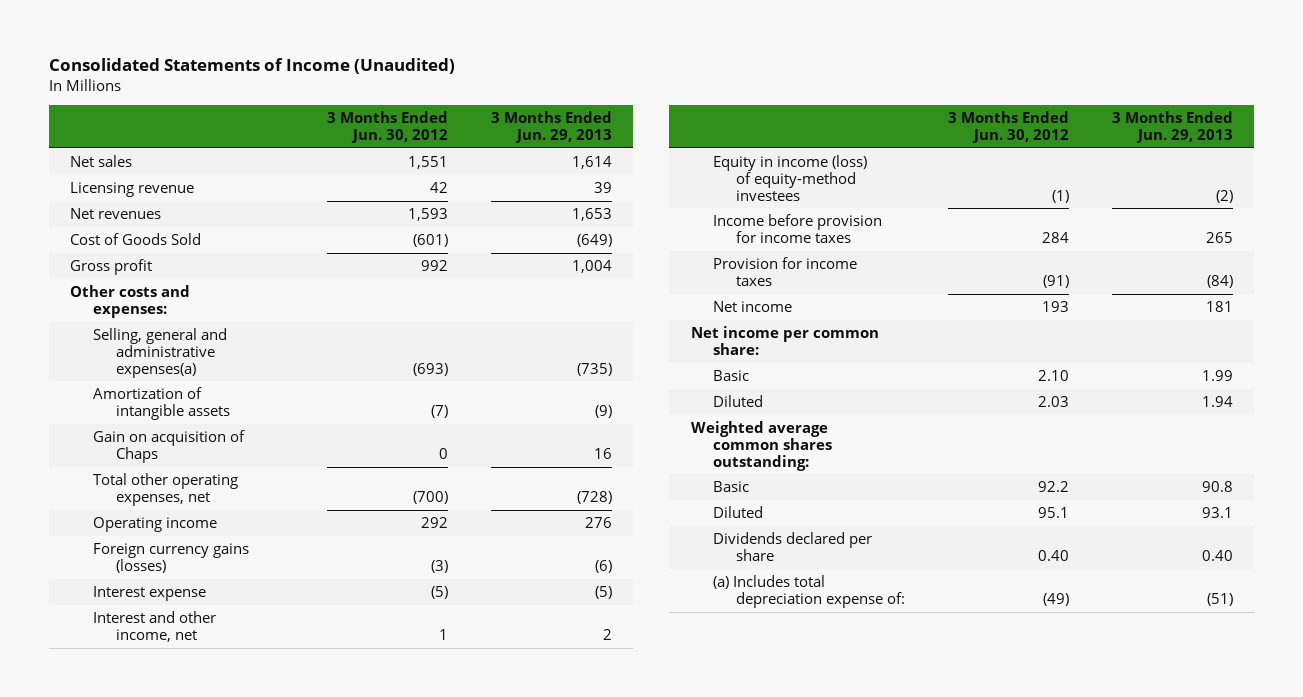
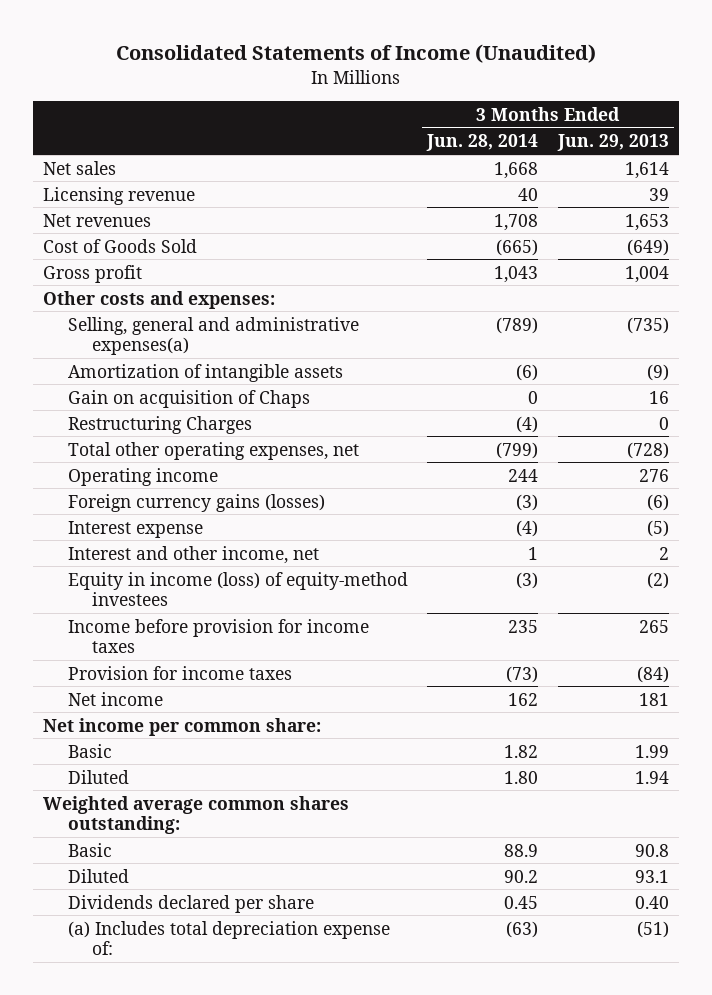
[327,110,449,143] 3 Months Ended Jun. 30, 2012 -> none
none -> [426,134,539,152] Jun. 28, 2014
none -> [67,415,252,434] Restructuring Charges

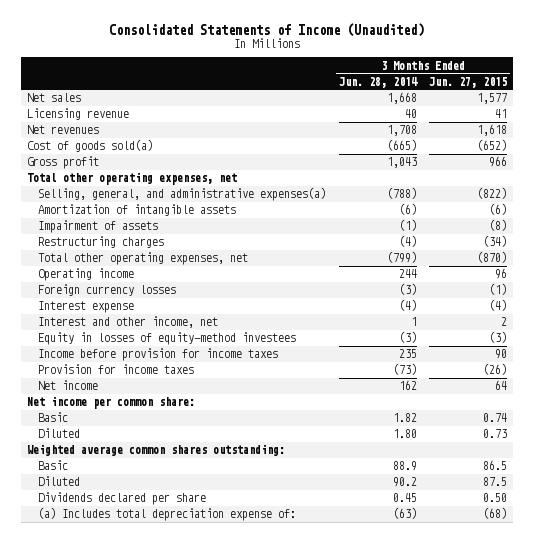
[557,134,670,152] Jun. 29, 2013 -> none
none -> [428,76,507,88] Jun. 27, 2015
[42,238,197,253] Cost of Goods Sold -> [26,139,153,153] Cost of goods sold(a)
[42,290,275,309] Other costs and expenses: -> [26,172,237,186] Total other operating expenses, net
[67,316,359,356] Selling, general and administrative expenses(a) -> [38,187,327,202] Selling, general, and administrative expenses(a)
[496,316,539,334] (789) -> [386,187,417,200] (788)
[67,389,310,408] Gain on acquisition of Chaps -> none
none -> [38,220,159,234] Impairment of assets
[67,415,252,434] Restructuring Charges -> [38,236,165,249] Restructuring charges
[67,493,325,512] Foreign currency gains (losses) -> [38,284,177,297] Foreign currency losses
[67,571,408,607] Equity in income (loss) of equity-method investees -> [38,332,297,346] Equity in losses of equity-method investees

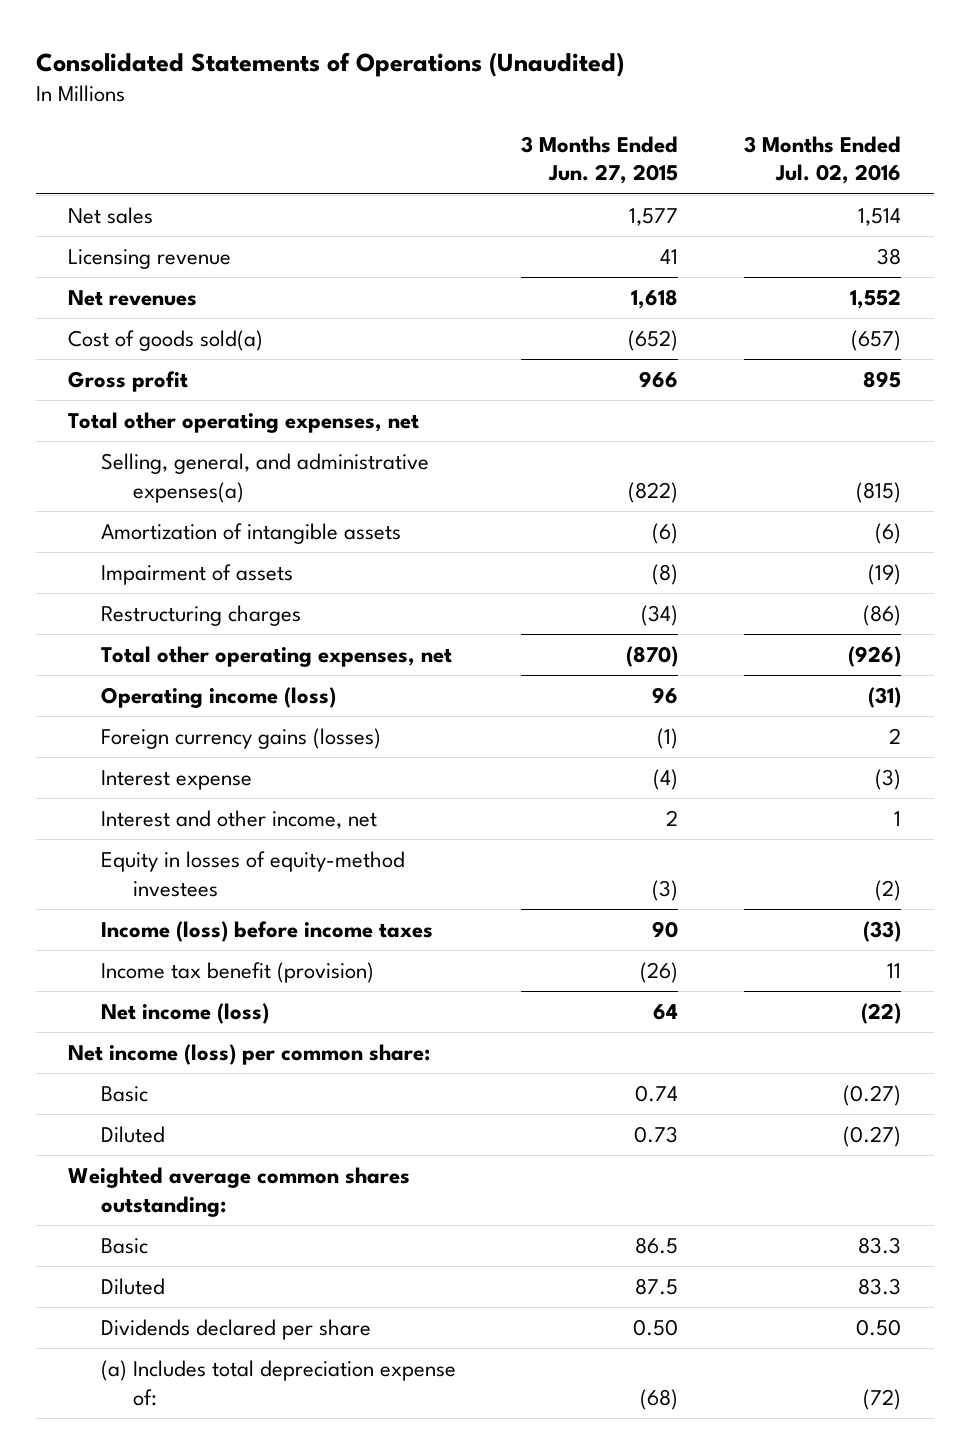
[108,23,424,38] Consolidated Statements of Income (Unaudited) -> [35,51,624,77] Consolidated Statements of Operations (Unaudited)
[338,76,418,88] Jun. 28, 2014 -> none
none -> [743,135,901,185] 3 Months Ended Jul. 02, 2016
[38,268,135,282] Operating income -> [100,687,336,709] Operating income (loss)
[38,284,177,297] Foreign currency losses -> [100,728,381,750] Foreign currency gains (losses)
[38,348,279,362] Income before provision for income taxes -> [100,921,433,943] Income (loss) before income taxes
[38,364,195,375] Provision for income taxes -> [100,962,374,984] Income tax benefit (provision)
[38,380,99,391] Net income -> [100,1003,269,1025] Net income (loss)
[26,396,195,410] Net income per common share: -> [68,1044,431,1066] Net income (loss) per common share:

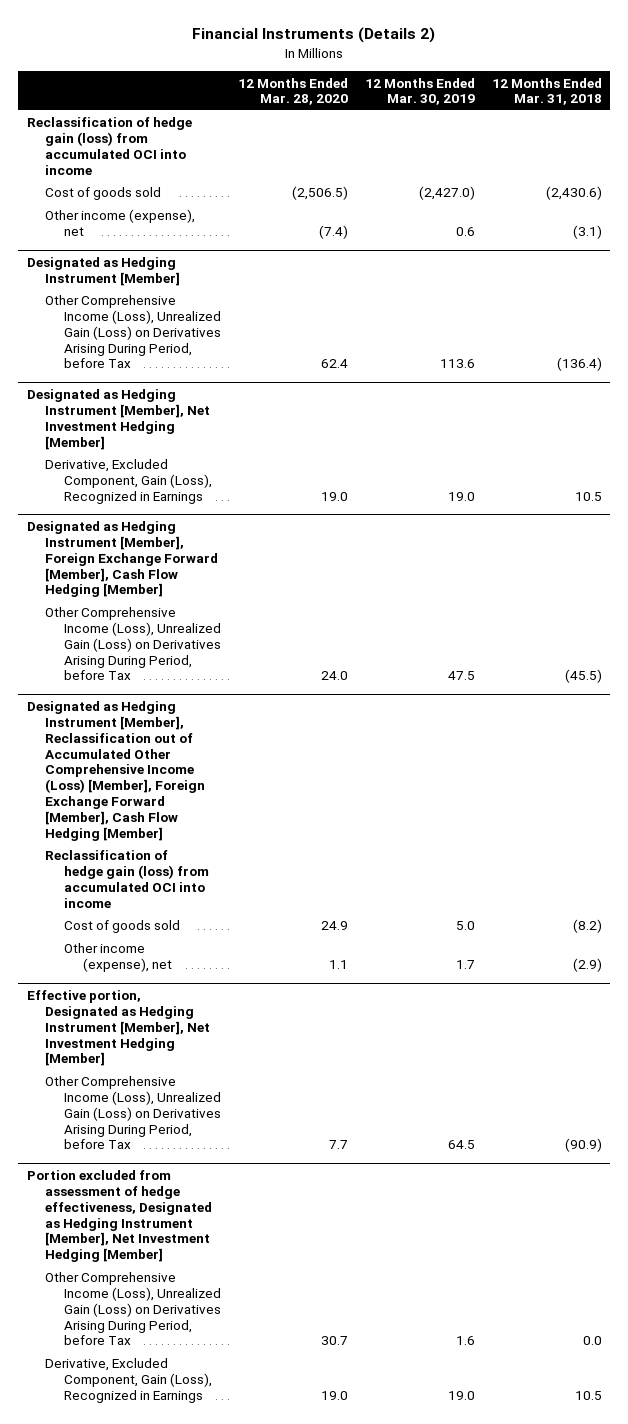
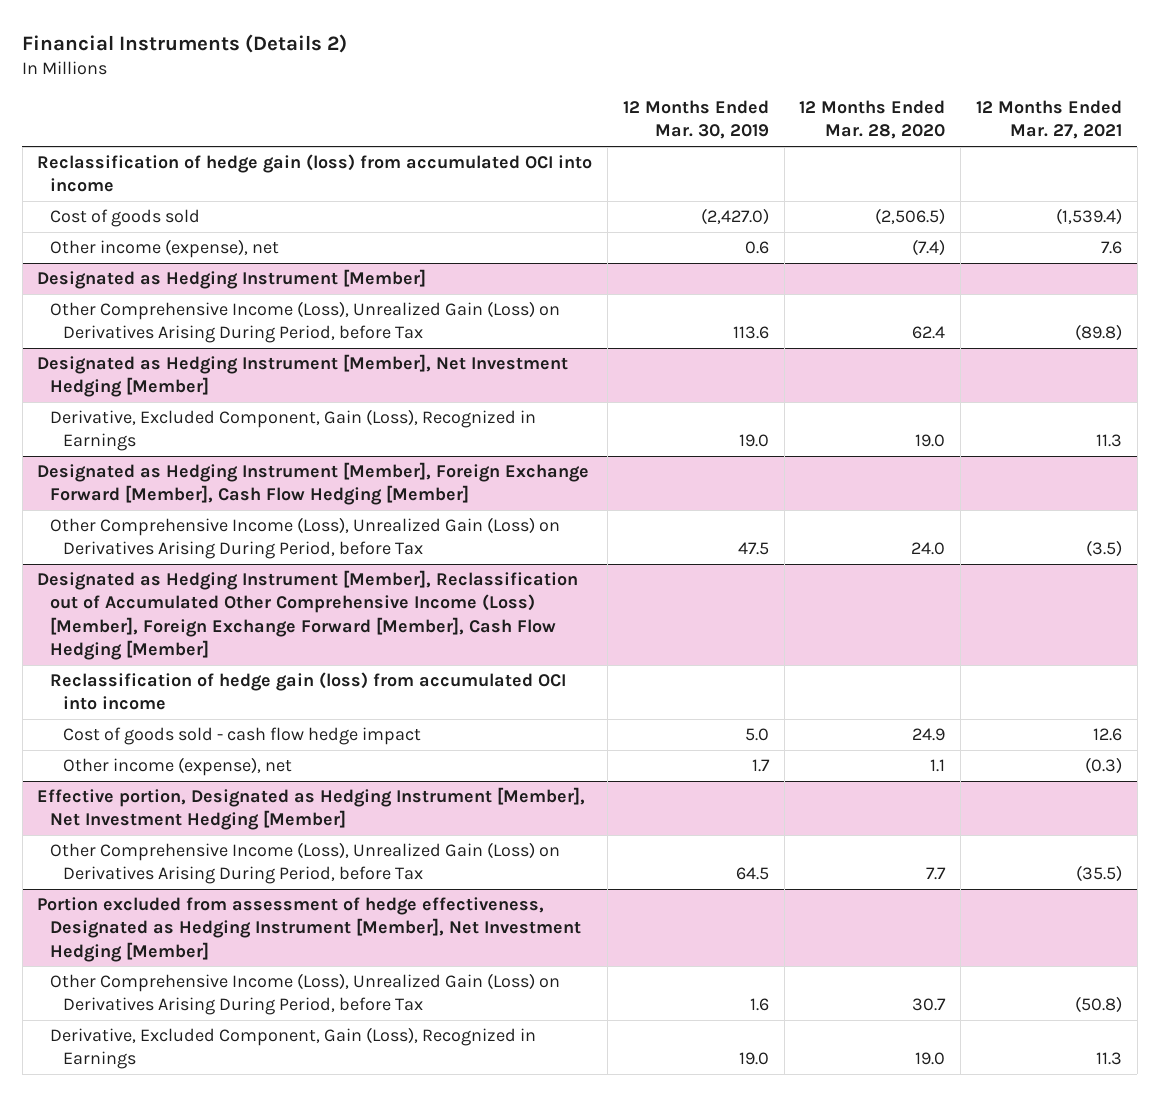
[491,77,602,106] 12 Months Ended Mar. 31, 2018 -> none
none -> [975,100,1122,140] 12 Months Ended Mar. 27, 2021
[64,920,181,934] Cost of goods sold -> [62,727,421,746] Cost of goods sold - cash flow hedge impact

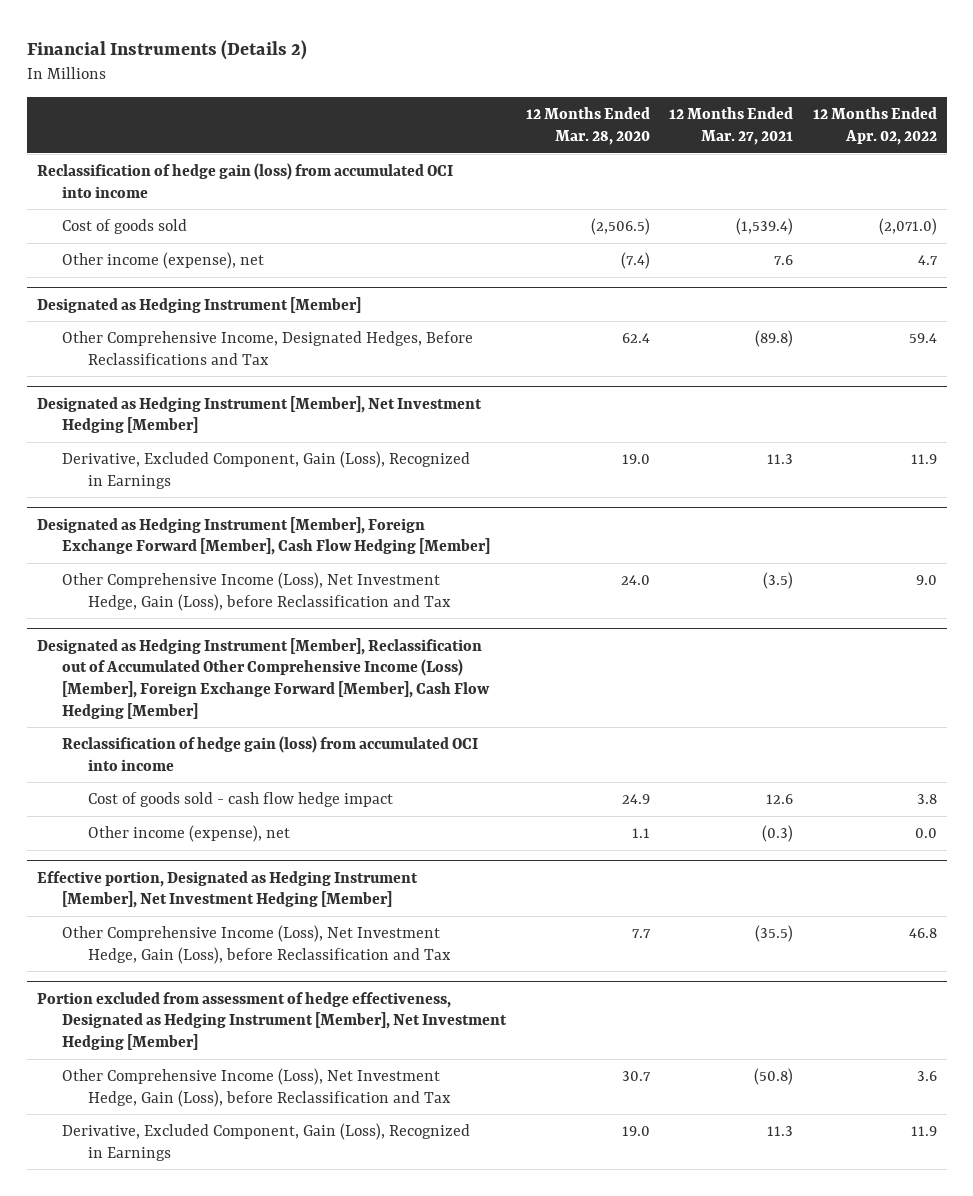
[622,100,769,140] 12 Months Ended Mar. 30, 2019 -> none
none -> [812,107,937,146] 12 Months Ended Apr. 02, 2022
[50,301,561,344] Other Comprehensive Income (Loss), Unrealized Gain (Loss) on Derivatives Arising During Period, before Tax -> [62,331,474,365] Other Comprehensive Income, Designated Hedges, Before Reclassifications and Tax
[50,517,561,560] Other Comprehensive Income (Loss), Unrealized Gain (Loss) on Derivatives Arising During Period, before Tax -> [62,572,451,611] Other Comprehensive Income (Loss), Net Investment Hedge, Gain (Loss), before Reclassification and Tax
[50,842,561,885] Other Comprehensive Income (Loss), Unrealized Gain (Loss) on Derivatives Arising During Period, before Tax -> [62,925,451,964] Other Comprehensive Income (Loss), Net Investment Hedge, Gain (Loss), before Reclassification and Tax
[50,973,561,1016] Other Comprehensive Income (Loss), Unrealized Gain (Loss) on Derivatives Arising During Period, before Tax -> [62,1068,451,1107] Other Comprehensive Income (Loss), Net Investment Hedge, Gain (Loss), before Reclassification and Tax

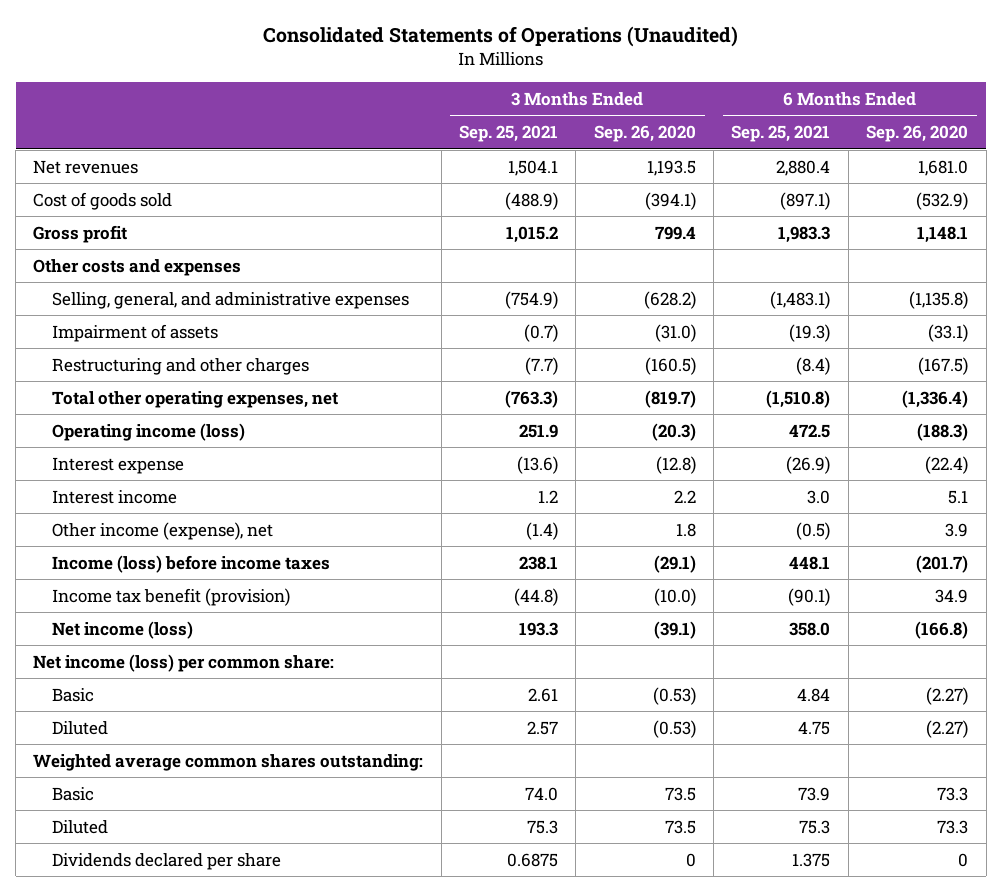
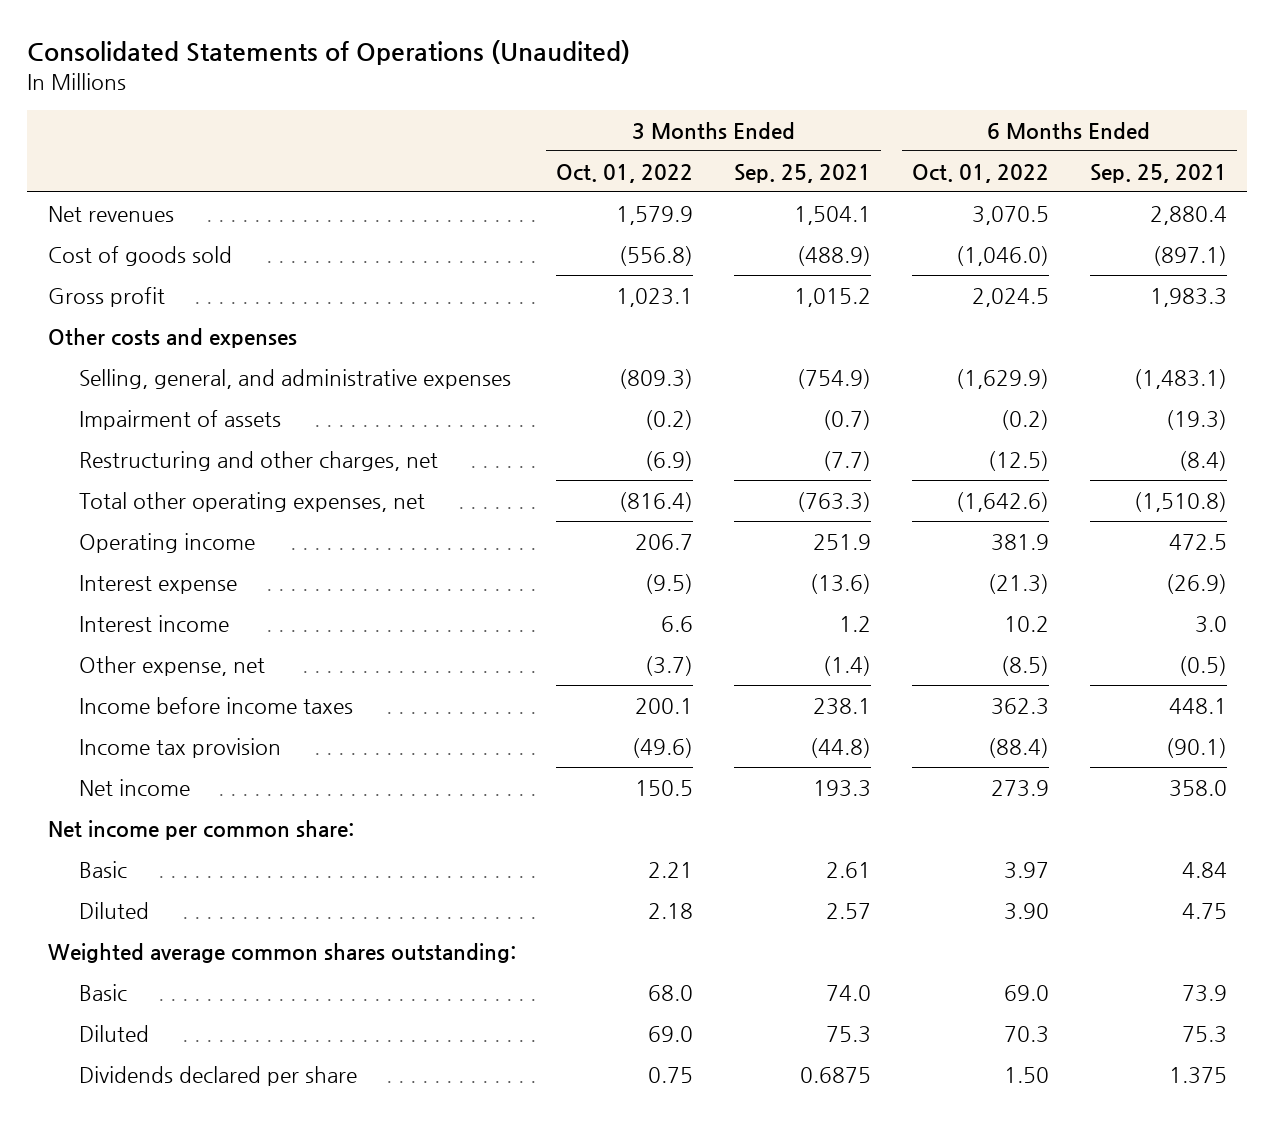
[593,125,696,143] Sep. 26, 2020 -> none
[866,125,969,143] Sep. 26, 2020 -> none
none -> [556,163,694,183] Oct. 01, 2022
none -> [911,163,1049,183] Oct. 01, 2022
[51,357,309,375] Restructuring and other charges -> [78,450,438,471] Restructuring and other charges, net
[51,422,245,441] Operating income (loss) -> [78,532,255,553] Operating income
[51,521,273,540] Other income (expense), net -> [78,655,265,676] Other expense, net
[51,554,330,573] Income (loss) before income taxes -> [78,696,353,714] Income before income taxes
[51,587,290,606] Income tax benefit (provision) -> [78,737,281,758] Income tax provision
[51,620,193,639] Net income (loss) -> [78,778,190,796] Net income
[33,653,335,672] Net income (loss) per common share: -> [47,819,354,840] Net income per common share:

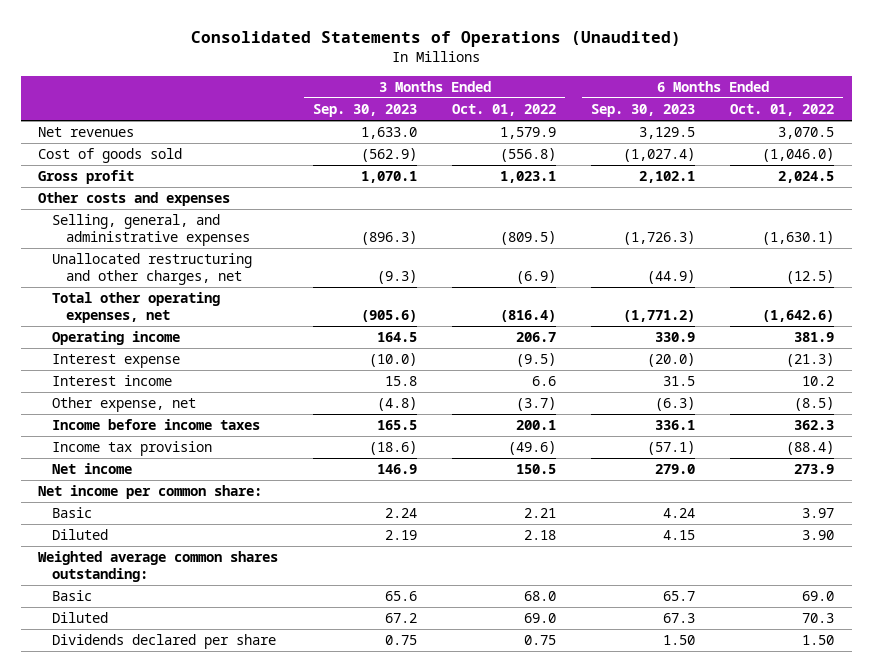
[734,163,872,183] Sep. 25, 2021 -> none
[1089,163,1227,183] Sep. 25, 2021 -> none
none -> [313,104,418,118] Sep. 30, 2023
none -> [591,104,696,118] Sep. 30, 2023
[78,409,281,430] Impairment of assets -> none
[619,368,694,389] (809.3) -> [500,230,557,245] (809.5)
[955,368,1049,389] (1,629.9) -> [762,230,835,245] (1,630.1)
[78,450,438,471] Restructuring and other charges, net -> [52,253,253,285] Unallocated restructuring and other charges, net

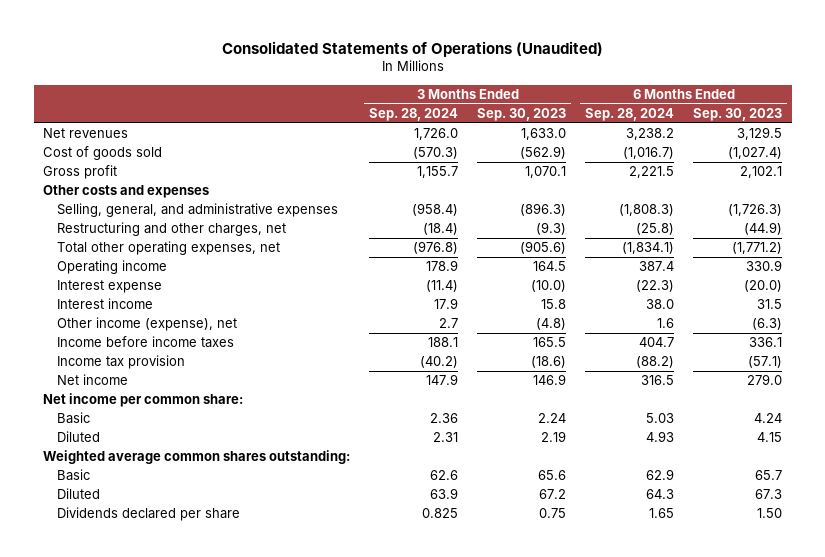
[452,104,557,117] Oct. 01, 2022 -> none
[730,104,835,117] Oct. 01, 2022 -> none
none -> [369,107,459,121] Sep. 28, 2024
none -> [585,107,675,121] Sep. 28, 2024
[52,253,253,285] Unallocated restructuring and other charges, net -> [56,222,286,237] Restructuring and other charges, net
[52,397,197,413] Other expense, net -> [56,317,237,332] Other income (expense), net

